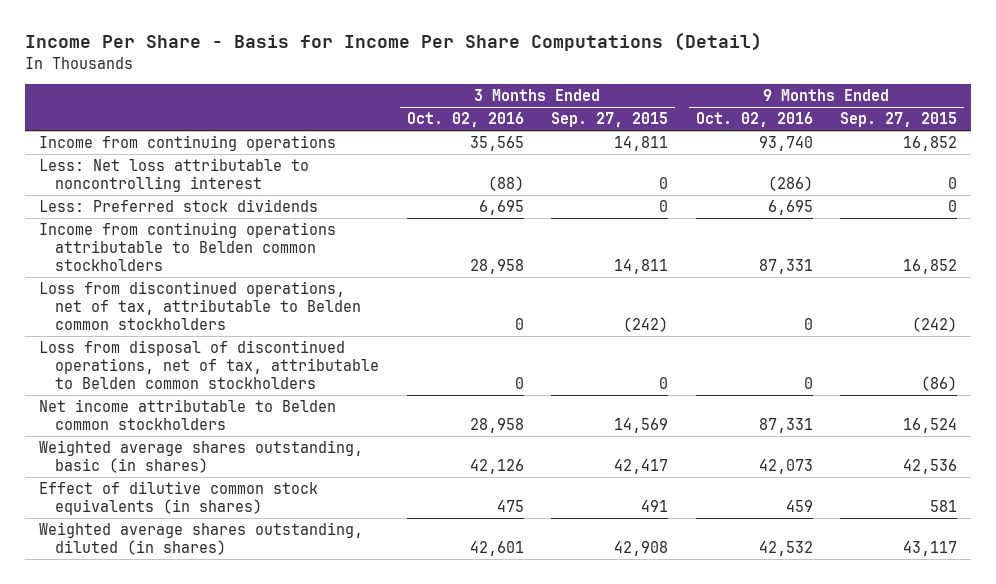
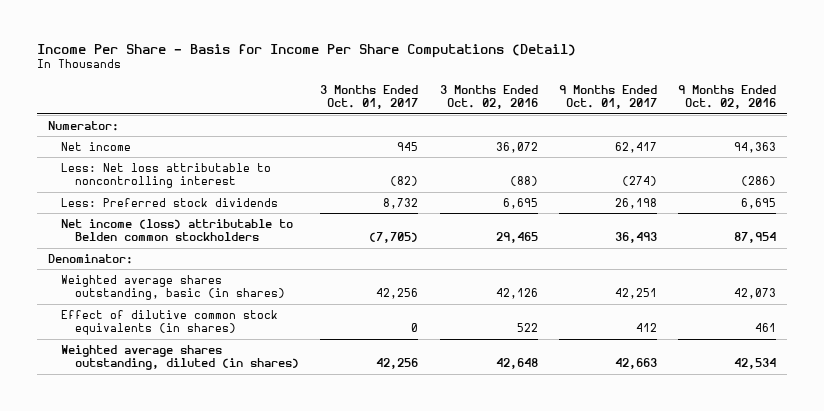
[551,112,669,128] Sep. 27, 2015 -> none
[840,112,958,128] Sep. 27, 2015 -> none
none -> [320,84,419,110] 3 Months Ended Oct. 01, 2017
none -> [558,84,657,110] 9 Months Ended Oct. 01, 2017
none -> [47,120,119,131] Numerator:
[38,135,336,152] Income from continuing operations -> [61,141,132,151] Net income
[469,136,524,152] 35,565 -> [495,141,538,153] 36,072
[758,136,813,152] 93,740 -> [733,141,776,153] 94,363
[38,222,336,272] Income from continuing operations attributable to Belden common stockholders -> none
[38,281,361,331] Loss from discontinued operations, net of tax, attributable to Belden common stockholders -> none
[38,340,379,390] Loss from disposal of discontinued operations, net of tax, attributable to Belden common stockholders -> none
[38,399,336,431] Net income attributable to Belden common stockholders -> [61,218,294,242] Net income (loss) attributable to Belden common stockholders
[469,418,524,434] 28,958 -> [495,232,538,244] 29,465
[758,418,813,434] 87,331 -> [733,232,776,244] 87,954
none -> [47,253,133,264] Denominator:
[496,500,524,513] 475 -> [516,323,538,333] 522
[785,500,813,513] 459 -> [754,323,776,333] 461
[469,541,524,557] 42,601 -> [495,358,538,370] 42,648
[758,541,813,557] 42,532 -> [733,358,776,370] 42,534

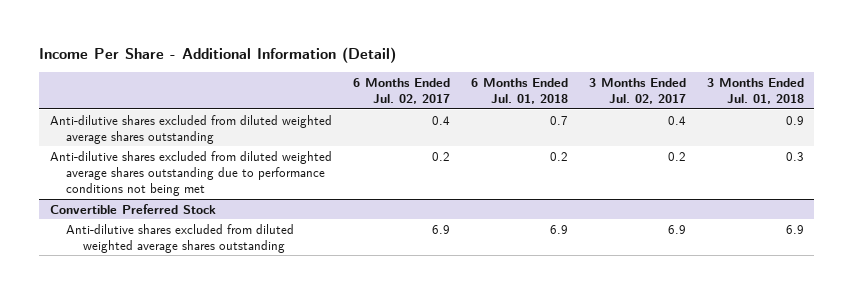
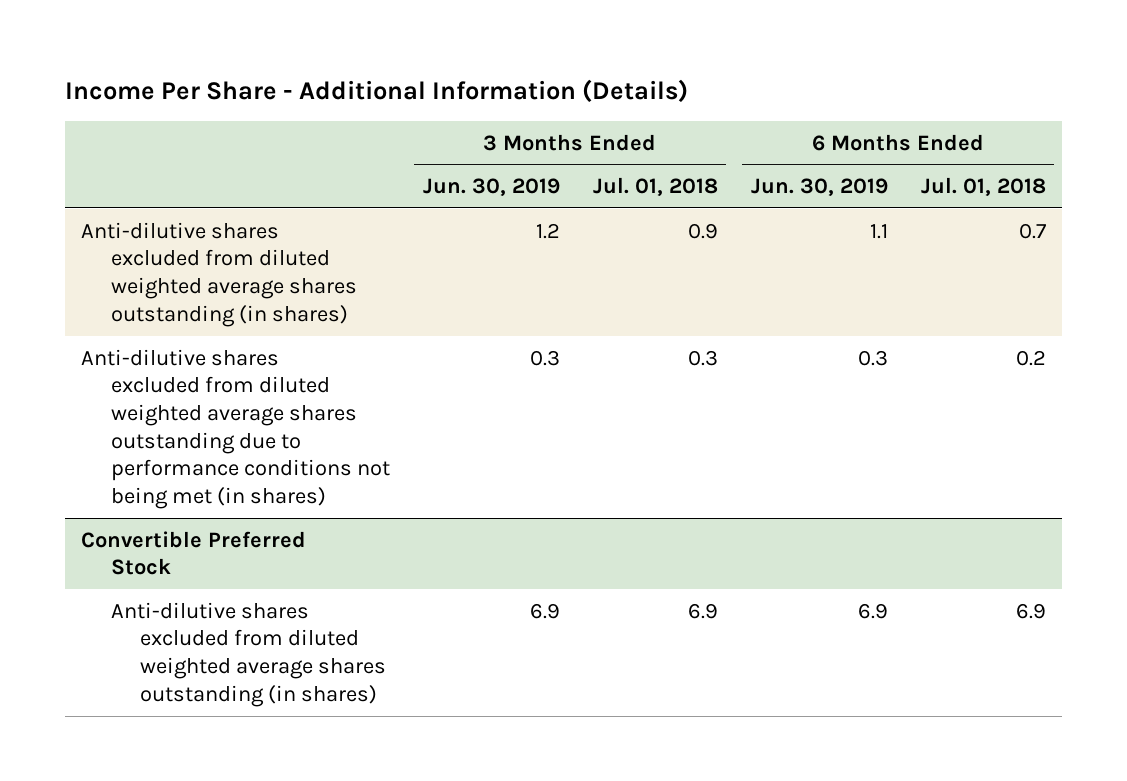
[39,47,397,64] Income Per Share - Additional Information (Detail) -> [64,78,688,103] Income Per Share - Additional Information (Details)
[352,77,450,105] 6 Months Ended Jul. 02, 2017 -> none
[588,77,686,105] 3 Months Ended Jul. 02, 2017 -> none
none -> [422,178,560,197] Jun. 30, 2019
none -> [750,178,888,197] Jun. 30, 2019
[49,114,332,144] Anti-dilutive shares excluded from diluted weighted average shares outstanding -> [81,221,357,327] Anti-dilutive shares excluded from diluted weighted average shares outstanding (in shares)
[49,150,332,197] Anti-dilutive shares excluded from diluted weighted average shares outstanding due to performance conditions not being met -> [81,348,390,510] Anti-dilutive shares excluded from diluted weighted average shares outstanding due to performance conditions not being met (in shares)
[66,223,295,253] Anti-dilutive shares excluded from diluted weighted average shares outstanding -> [110,601,386,707] Anti-dilutive shares excluded from diluted weighted average shares outstanding (in shares)

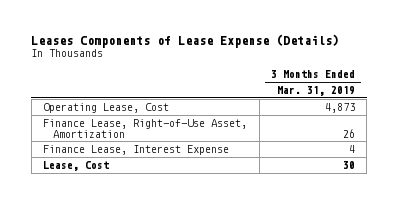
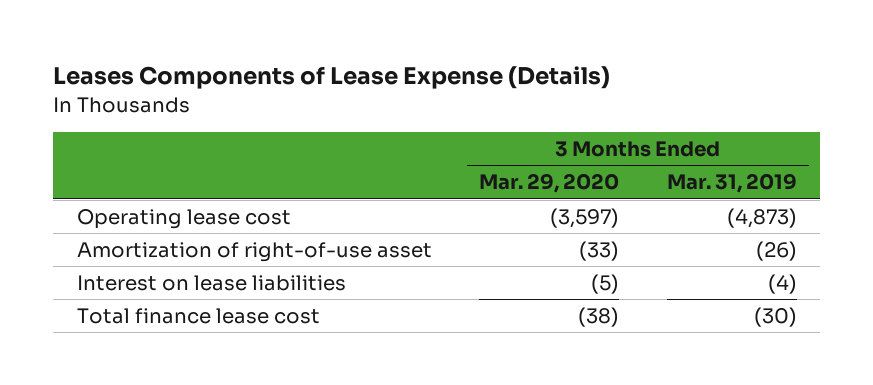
none -> [479,173,620,194] Mar. 29, 2020
[43,102,170,113] Operating Lease, Cost -> [76,209,291,230] Operating lease cost
[324,102,355,113] 4,873 -> [726,208,797,229] (4,873)
[43,118,248,138] Finance Lease, Right-of-Use Asset, Amortization -> [76,242,432,263] Amortization of right-of-use asset
[342,128,355,138] 26 -> [755,241,797,262] (26)
[43,144,230,155] Finance Lease, Interest Expense -> [76,275,346,292] Interest on lease liabilities
[348,144,355,153] 4 -> [767,274,797,295] (4)
[43,160,110,171] Lease, Cost -> [76,308,320,325] Total finance lease cost
[342,160,355,169] 30 -> [753,307,797,328] (30)

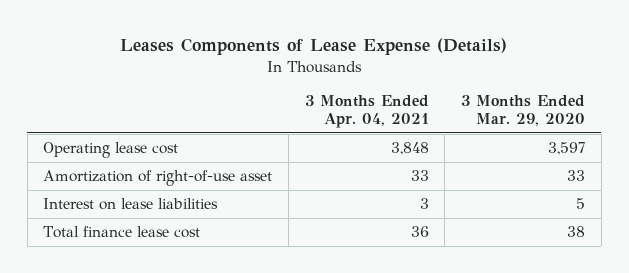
[666,173,797,194] Mar. 31, 2019 -> none
none -> [304,95,429,129] 3 Months Ended Apr. 04, 2021
[550,208,620,229] (3,597) -> [548,142,586,156] 3,597
[579,241,620,262] (33) -> [567,170,586,182] 33
[591,274,620,295] (5) -> [576,198,586,210] 5
[578,307,620,328] (38) -> [567,226,586,238] 38

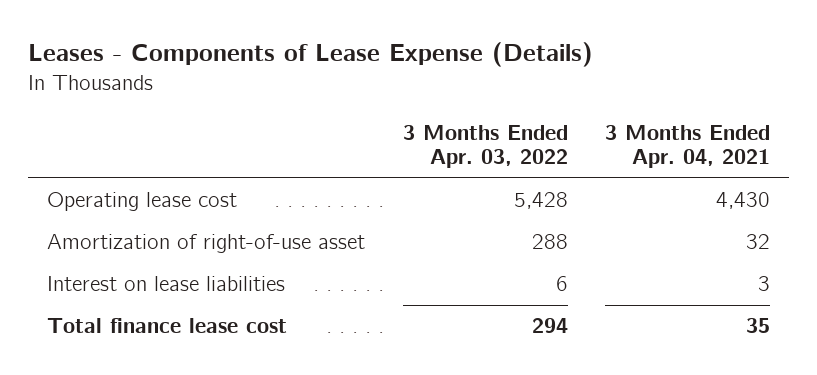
[120,38,508,56] Leases Components of Lease Expense (Details) -> [28,42,594,68] Leases - Components of Lease Expense (Details)
[461,95,586,127] 3 Months Ended Mar. 29, 2020 -> none
none -> [402,124,568,169] 3 Months Ended Apr. 03, 2022
[390,142,429,156] 3,848 -> [716,192,771,210] 4,430
[410,170,429,182] 33 -> [746,234,771,250] 32
[410,226,429,238] 36 -> [746,318,771,334] 35

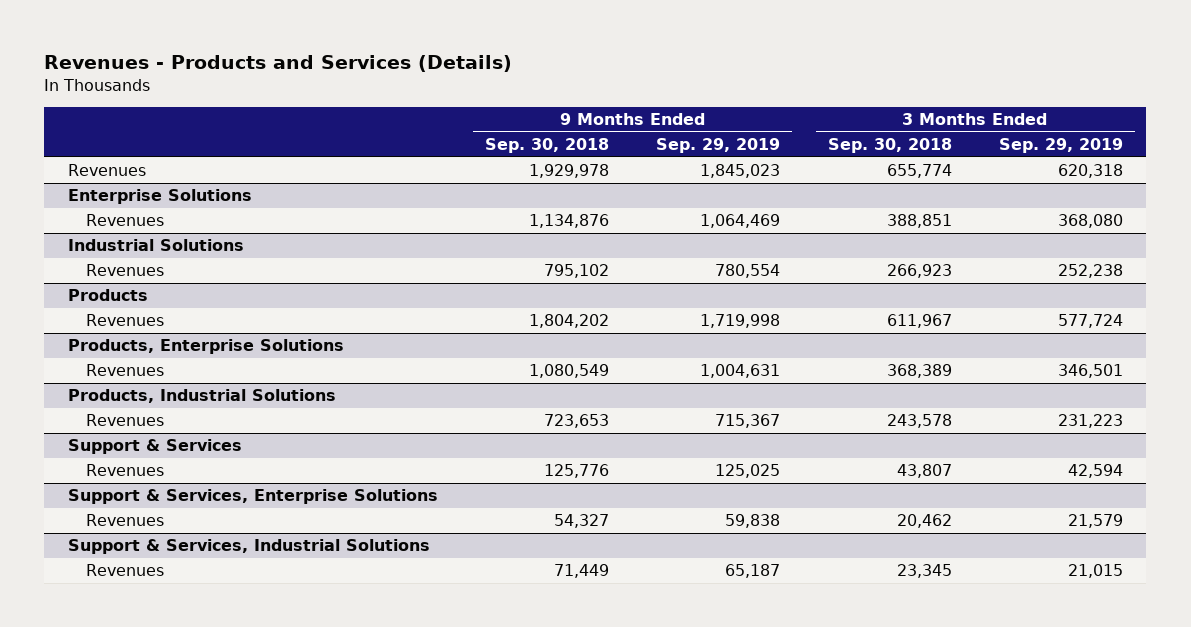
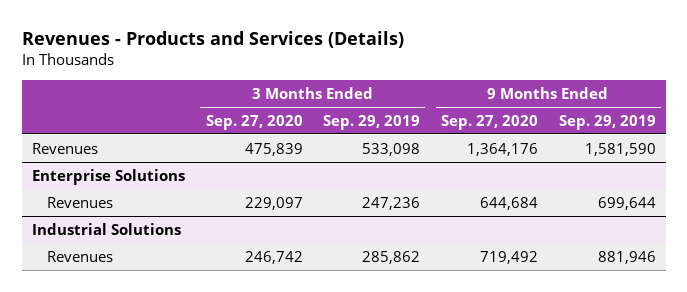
[485,138,610,154] Sep. 30, 2018 -> none
[827,138,952,154] Sep. 30, 2018 -> none
none -> [205,114,303,130] Sep. 27, 2020
none -> [440,114,538,130] Sep. 27, 2020
[700,164,781,179] 1,845,023 -> [584,142,656,156] 1,581,590
[1057,164,1123,179] 620,318 -> [362,142,421,156] 533,098
[700,214,781,229] 1,064,469 -> [597,196,656,210] 699,644
[1057,214,1123,229] 368,080 -> [362,196,421,210] 247,236
[67,289,148,302] Products -> none
[86,314,165,327] Revenues -> none
[67,339,344,355] Products, Enterprise Solutions -> none
[86,364,165,377] Revenues -> none
[67,389,336,404] Products, Industrial Solutions -> none
[86,414,165,427] Revenues -> none
[67,439,242,455] Support & Services -> none
[86,464,165,477] Revenues -> none
[67,489,438,505] Support & Services, Enterprise Solutions -> none
[86,514,165,527] Revenues -> none
[67,539,430,555] Support & Services, Industrial Solutions -> none
[86,564,165,577] Revenues -> none
[715,264,781,279] 780,554 -> [597,250,656,264] 881,946
[1057,264,1123,279] 252,238 -> [362,250,421,264] 285,862

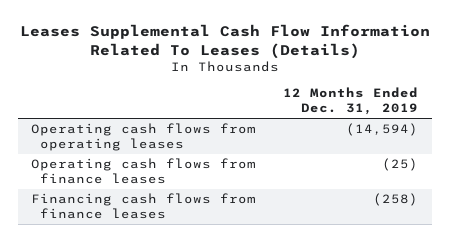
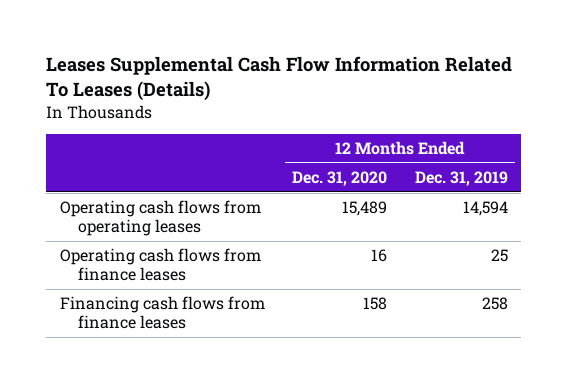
none -> [292,171,388,187] Dec. 31, 2020
[346,123,419,137] (14,594) -> [462,201,508,217] 14,594
[382,158,419,172] (25) -> [490,249,508,263] 25
[373,193,419,207] (258) -> [481,297,508,311] 258

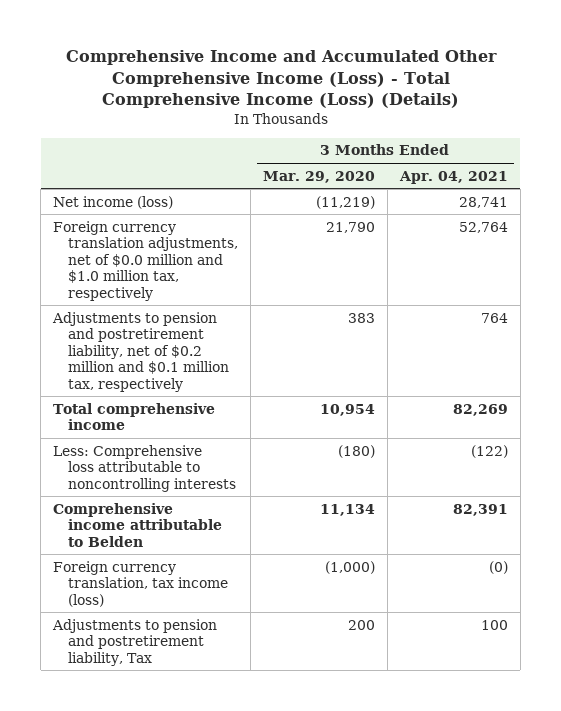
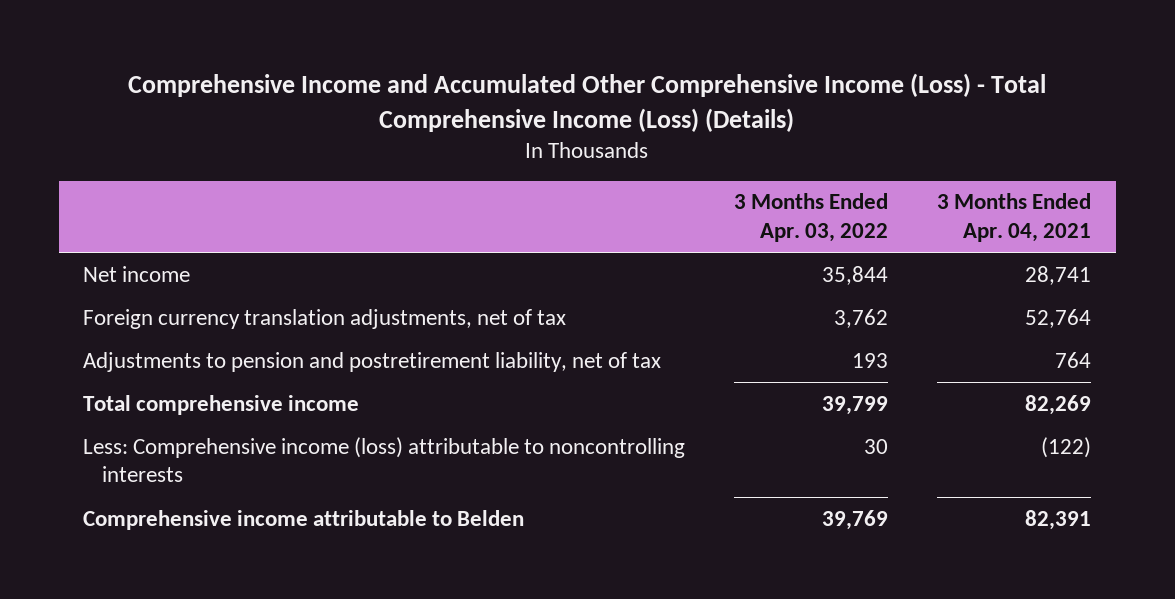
[262,170,375,183] Mar. 29, 2020 -> none
none -> [734,193,889,243] 3 Months Ended Apr. 03, 2022
[53,195,174,209] Net income (loss) -> [83,265,191,282] Net income
[53,220,238,301] Foreign currency translation adjustments, net of $0.0 million and $1.0 million tax, respectively -> [83,308,567,329] Foreign currency translation adjustments, net of tax
[52,311,229,392] Adjustments to pension and postretirement liability, net of $0.2 million and $0.1 million tax, respectively -> [83,351,662,372] Adjustments to pension and postretirement liability, net of tax
[53,444,236,492] Less: Comprehensive loss attributable to noncontrolling interests -> [83,436,686,483] Less: Comprehensive income (loss) attributable to noncontrolling interests
[53,560,228,607] Foreign currency translation, tax income (loss) -> none
[52,618,218,666] Adjustments to pension and postretirement liability, Tax -> none

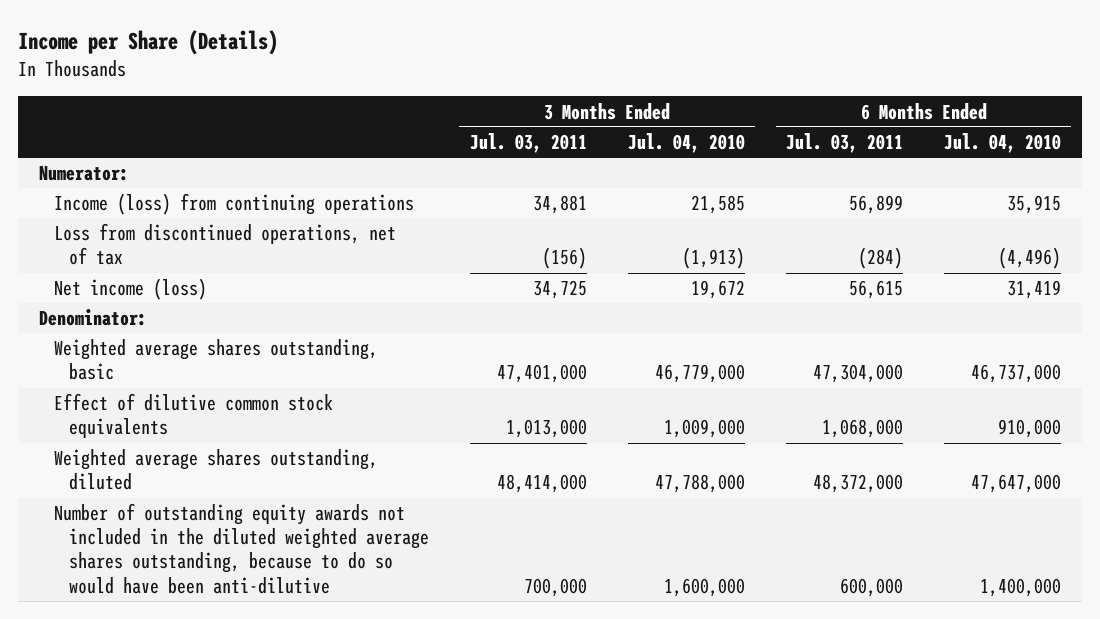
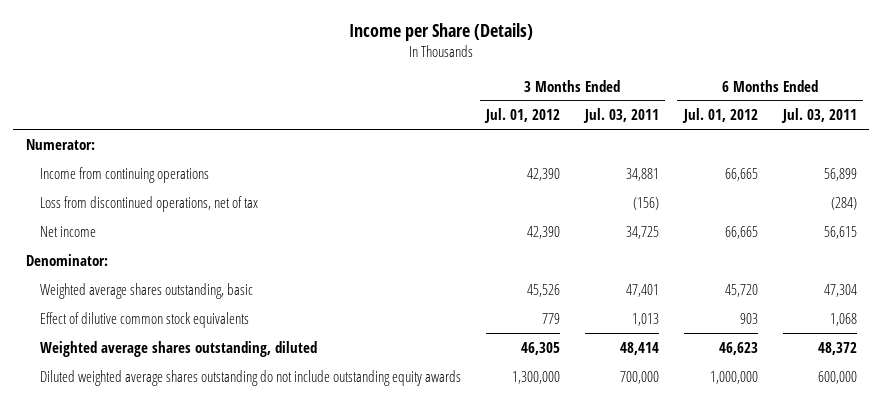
[627,133,745,154] Jul. 04, 2010 -> none
[944,133,1062,154] Jul. 04, 2010 -> none
none -> [483,108,560,124] Jul. 01, 2012
none -> [681,108,758,124] Jul. 01, 2012
[53,193,414,216] Income (loss) from continuing operations -> [39,166,209,183] Income from continuing operations
[53,278,207,301] Net income (loss) -> [39,225,96,237] Net income
[496,364,587,384] 47,401,000 -> [625,283,659,297] 47,401
[813,364,904,384] 47,304,000 -> [823,283,857,297] 47,304
[505,419,587,439] 1,013,000 -> [631,312,659,326] 1,013
[822,419,904,439] 1,068,000 -> [829,312,857,326] 1,068
[496,474,587,494] 48,414,000 -> [619,341,659,355] 48,414
[813,474,904,494] 48,372,000 -> [817,341,857,355] 48,372
[53,503,429,594] Number of outstanding equity awards not included in the diluted weighted average shares outstanding, because to do so would have been anti-dilutive -> [39,369,461,386] Diluted weighted average shares outstanding do not include outstanding equity awards

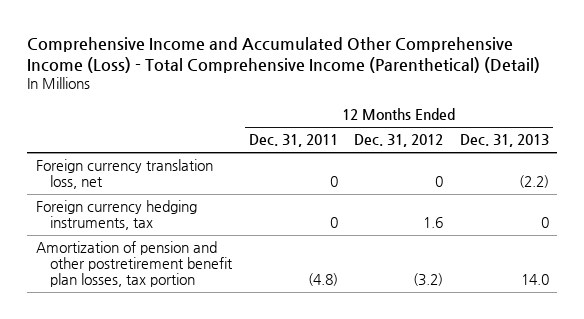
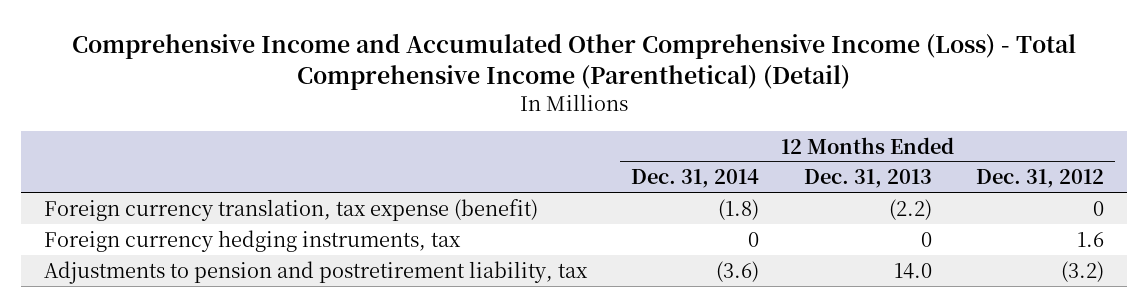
[248,134,338,148] Dec. 31, 2011 -> none
none -> [631,169,760,189] Dec. 31, 2014
[35,159,213,190] Foreign currency translation loss, net -> [43,198,538,221] Foreign currency translation, tax expense (benefit)
[35,241,234,288] Amortization of pension and other postretirement benefit plan losses, tax portion -> [43,260,588,284] Adjustments to pension and postretirement liability, tax

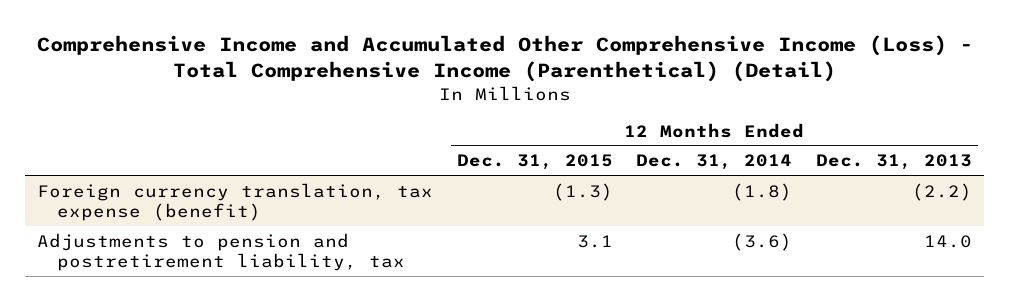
[976,169,1105,189] Dec. 31, 2012 -> none
none -> [456,154,613,171] Dec. 31, 2015
[43,229,461,252] Foreign currency hedging instruments, tax -> none

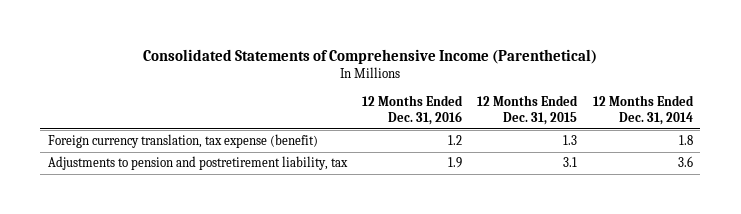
[36,35,973,83] Comprehensive Income and Accumulated Other Comprehensive Income (Loss) - Total Comprehensive Income (Parenthetical) (Detail) -> [143,48,598,64] Consolidated Statements of Comprehensive Income (Parenthetical)
[815,154,972,171] Dec. 31, 2013 -> none
none -> [362,95,464,126] 12 Months Ended Dec. 31, 2016
[552,182,613,201] (1.3) -> [563,135,578,146] 1.3
[732,182,793,201] (1.8) -> [678,135,693,146] 1.8
[732,232,793,251] (3.6) -> [677,156,693,168] 3.6

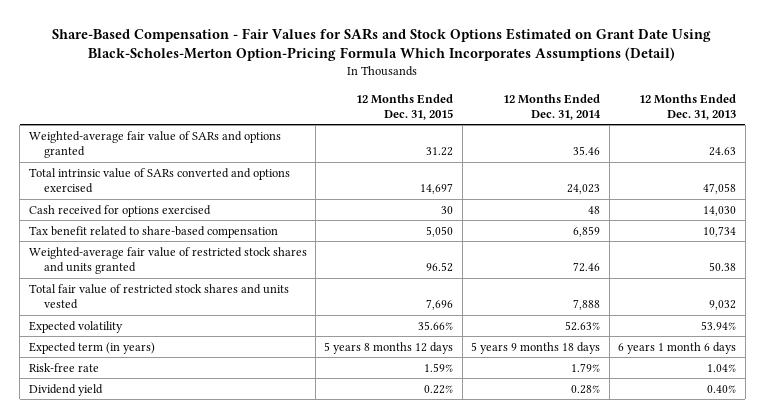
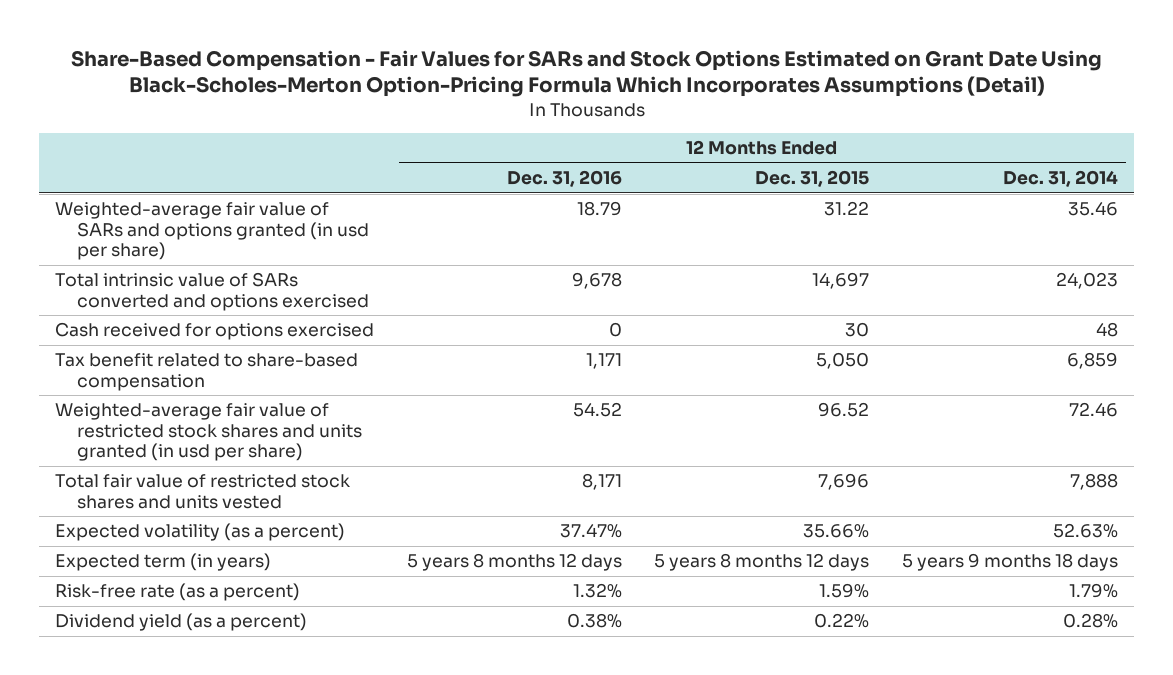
[639,93,737,120] 12 Months Ended Dec. 31, 2013 -> none
none -> [506,170,622,188] Dec. 31, 2016
[28,130,281,158] Weighted-average fair value of SARs and options granted -> [55,202,370,261] Weighted-average fair value of SARs and options granted (in usd per share)
[28,246,307,274] Weighted-average fair value of restricted stock shares and units granted -> [55,403,363,462] Weighted-average fair value of restricted stock shares and units granted (in usd per share)
[28,320,123,333] Expected volatility -> [55,523,346,542] Expected volatility (as a percent)
[28,362,99,372] Risk-free rate -> [55,583,301,602] Risk-free rate (as a percent)
[28,383,103,396] Dividend yield -> [55,613,308,632] Dividend yield (as a percent)

